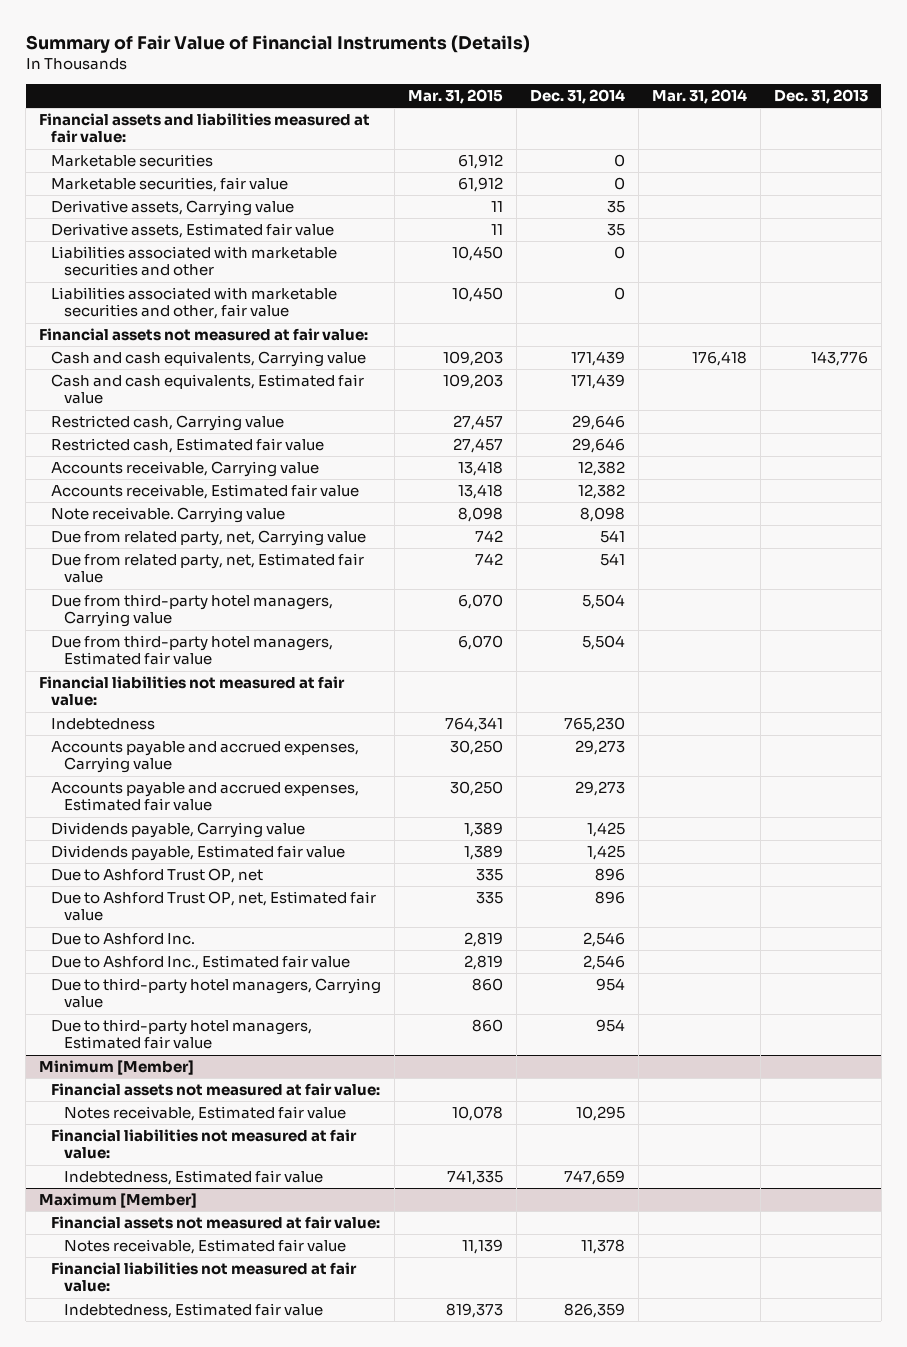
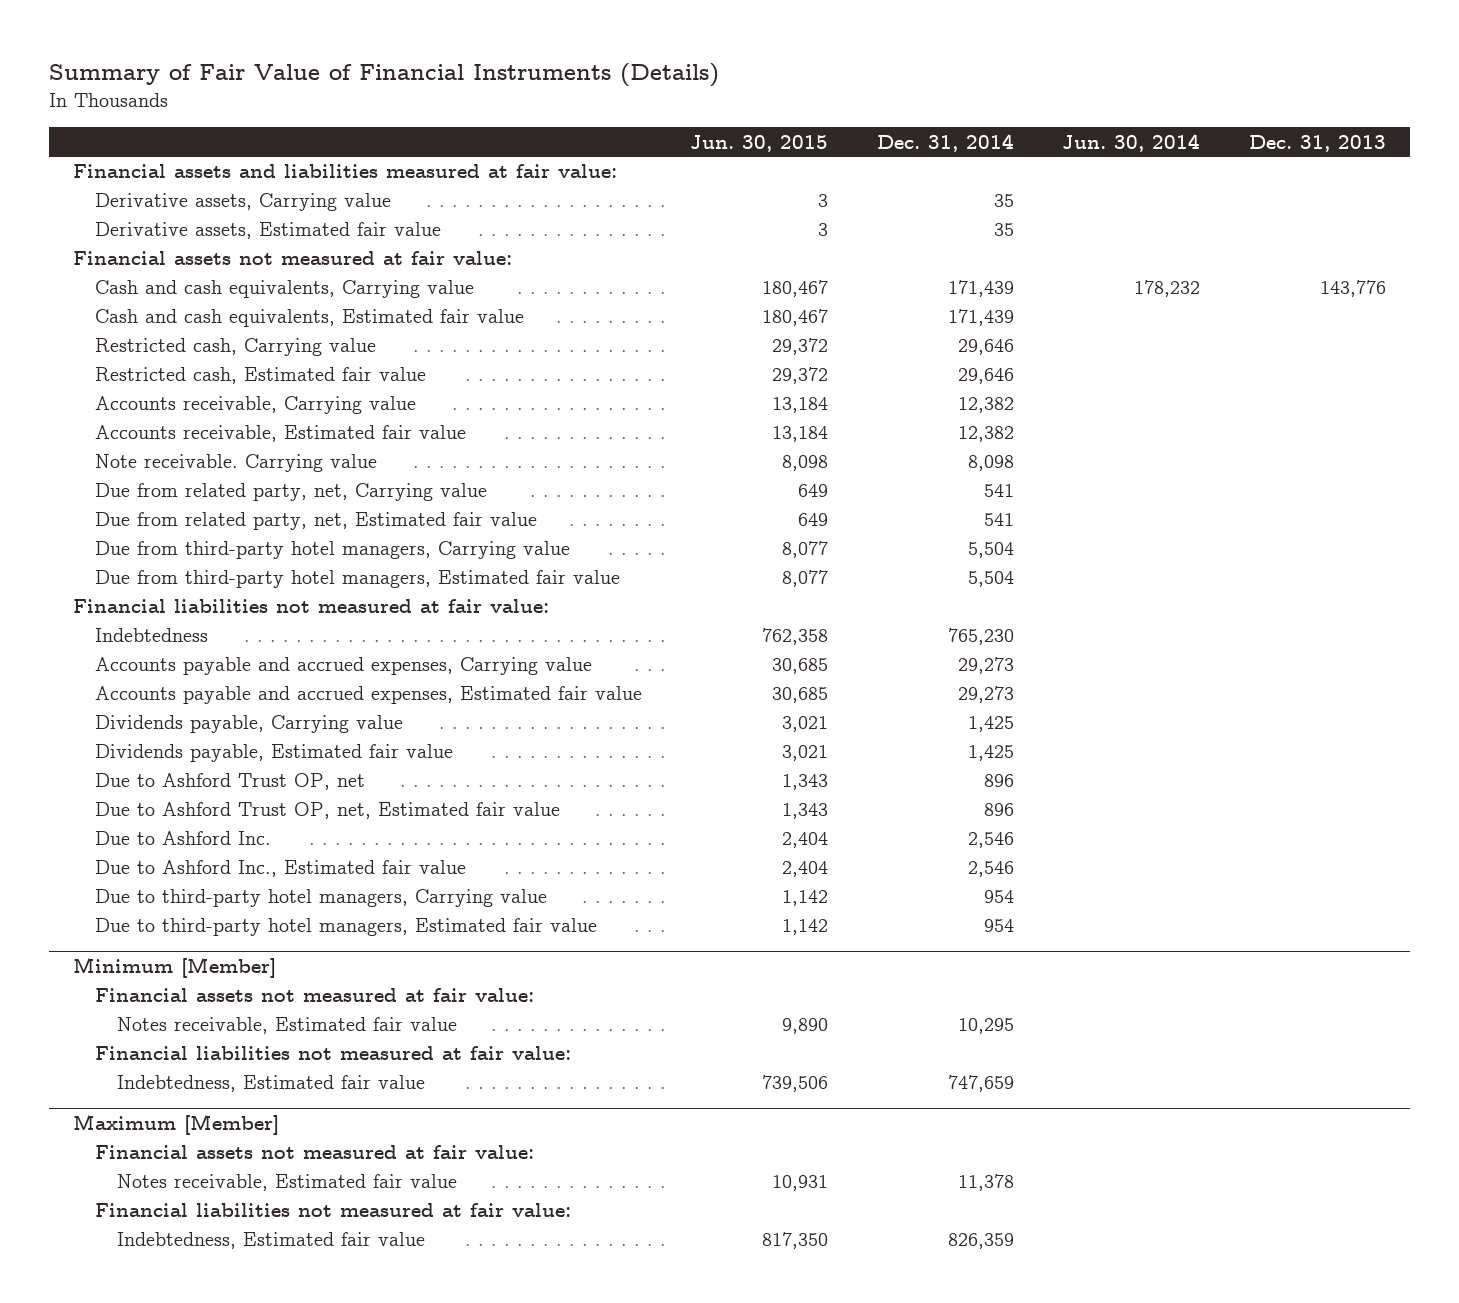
[408,89,504,105] Mar. 31, 2015 -> none
[651,89,747,105] Mar. 31, 2014 -> none
none -> [690,134,829,152] Jun. 30, 2015
none -> [1062,133,1201,152] Jun. 30, 2014
[51,154,214,168] Marketable securities -> none
[51,177,289,193] Marketable securities, fair value -> none
[51,246,338,277] Liabilities associated with marketable securities and other -> none
[51,287,338,320] Liabilities associated with marketable securities and other, fair value -> none

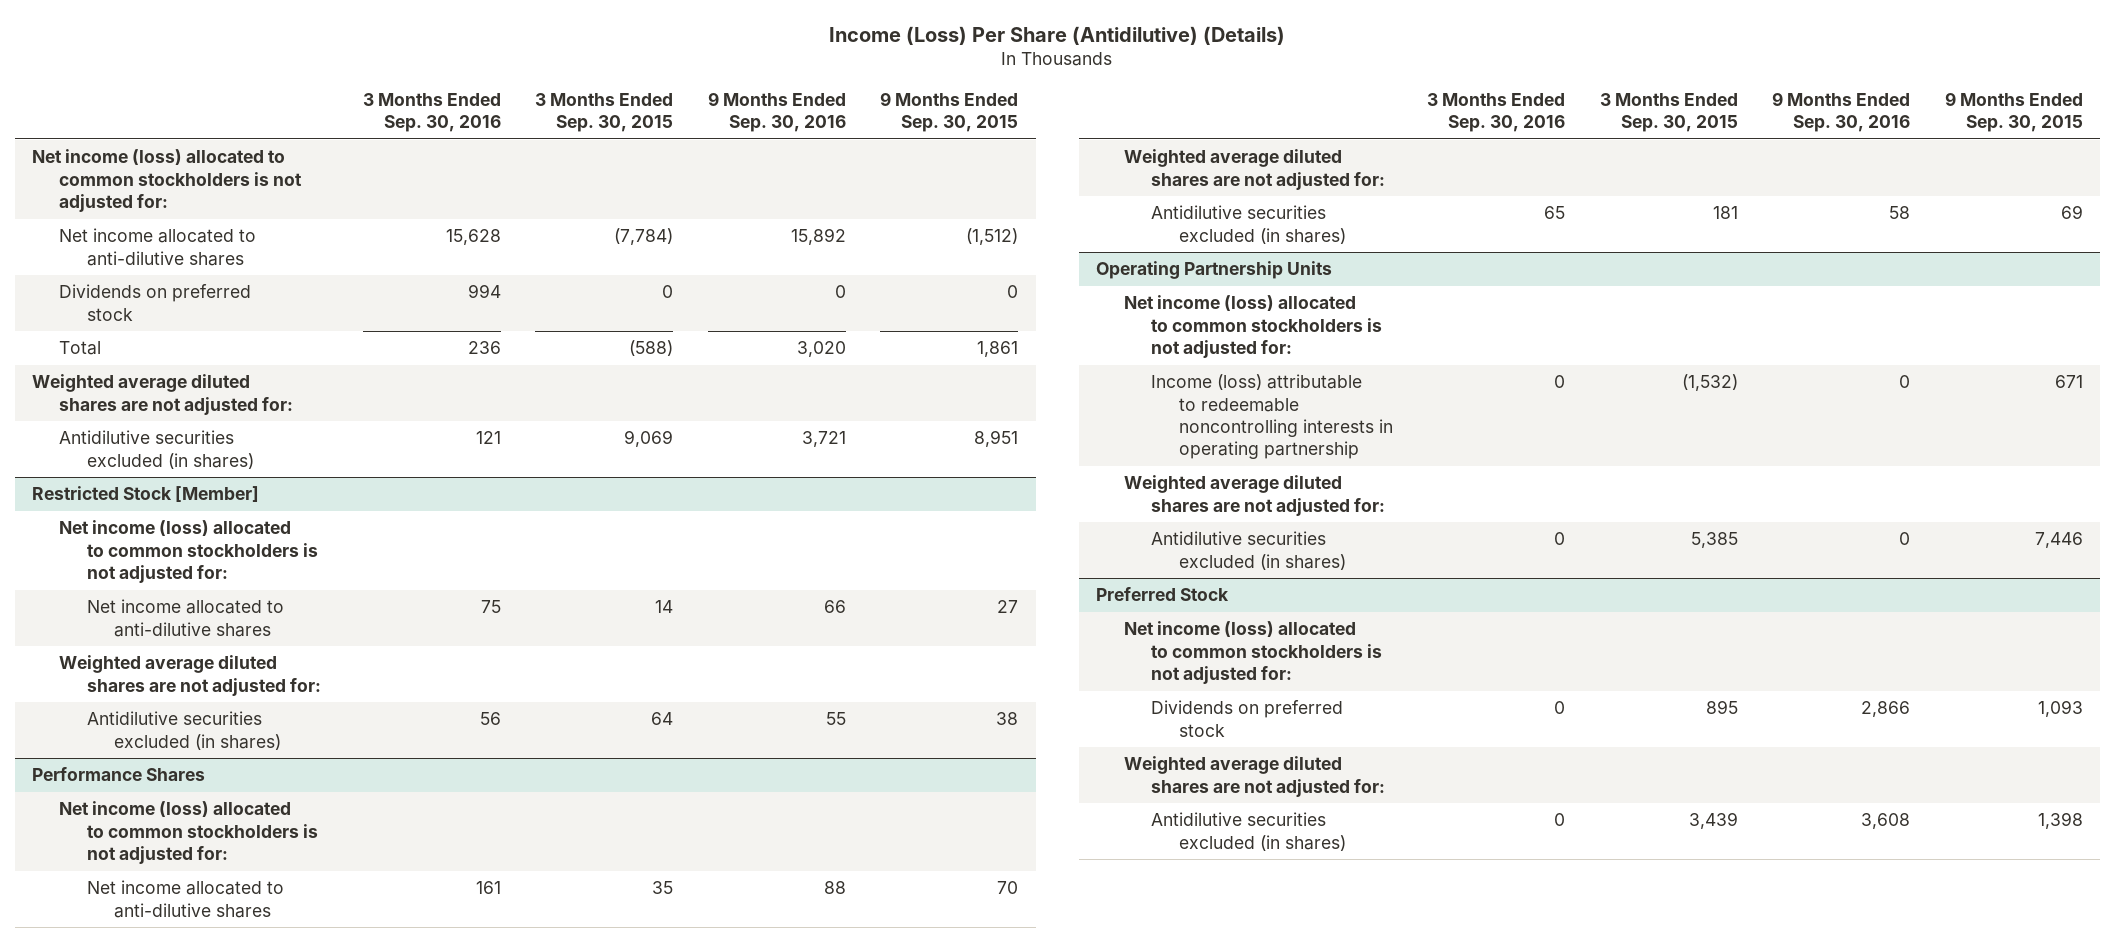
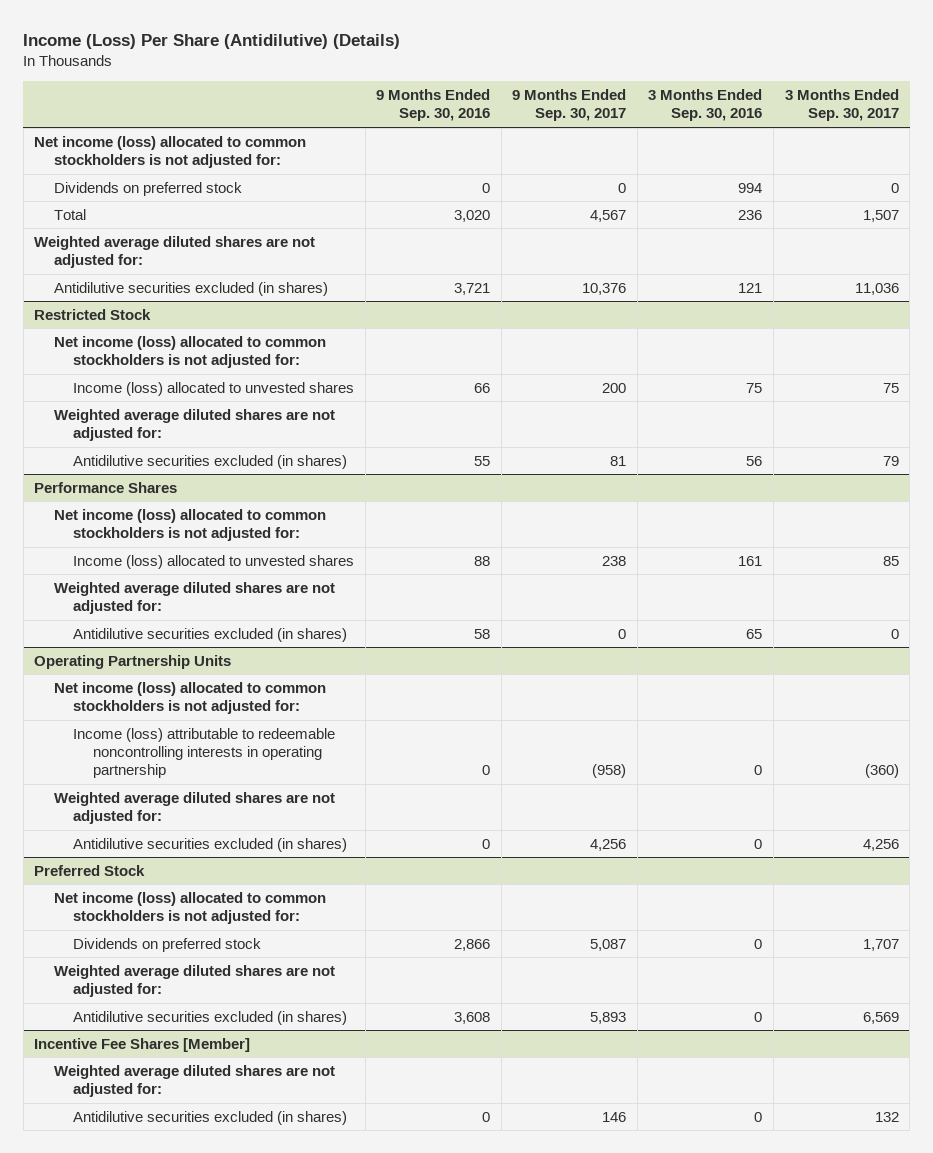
[535,92,674,133] 3 Months Ended Sep. 30, 2015 -> none
[880,91,1019,133] 9 Months Ended Sep. 30, 2015 -> none
none -> [512,89,627,122] 9 Months Ended Sep. 30, 2017
none -> [784,89,899,122] 3 Months Ended Sep. 30, 2017
[59,228,257,266] Net income allocated to anti-dilutive shares -> none
[31,486,259,503] Restricted Stock [Member] -> [34,308,152,320] Restricted Stock
[86,599,284,637] Net income allocated to anti-dilutive shares -> [73,381,355,396] Income (loss) allocated to unvested shares
[86,880,284,918] Net income allocated to anti-dilutive shares -> [73,554,355,569] Income (loss) allocated to unvested shares
none -> [34,1037,251,1052] Incentive Fee Shares [Member]
none -> [53,1064,335,1098] Weighted average diluted shares are not adjusted for:
none -> [73,1110,348,1125] Antidilutive securities excluded (in shares)

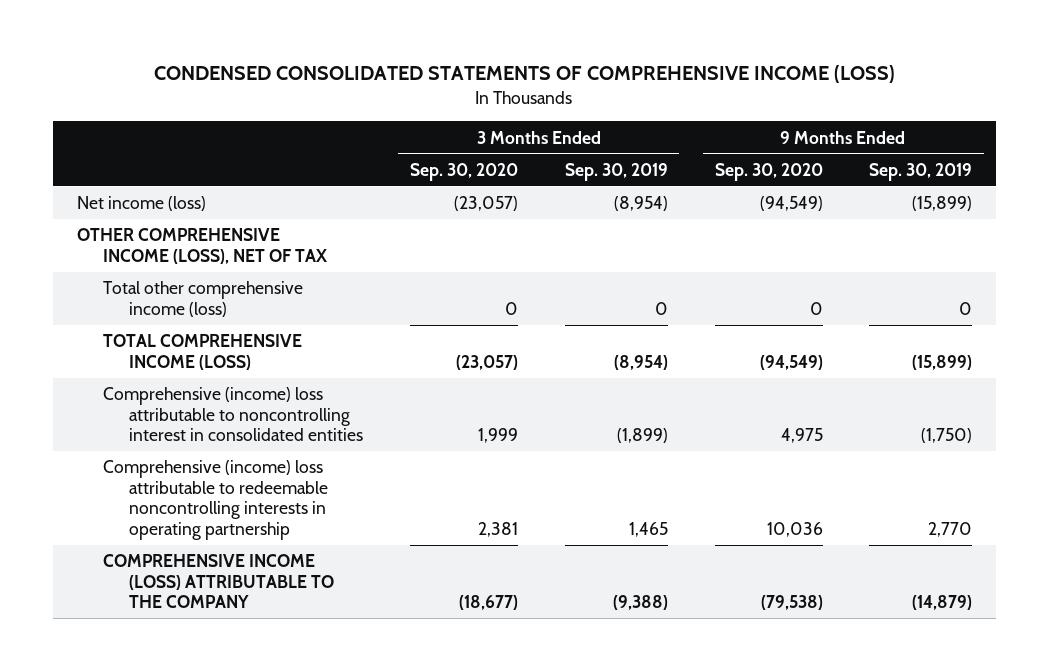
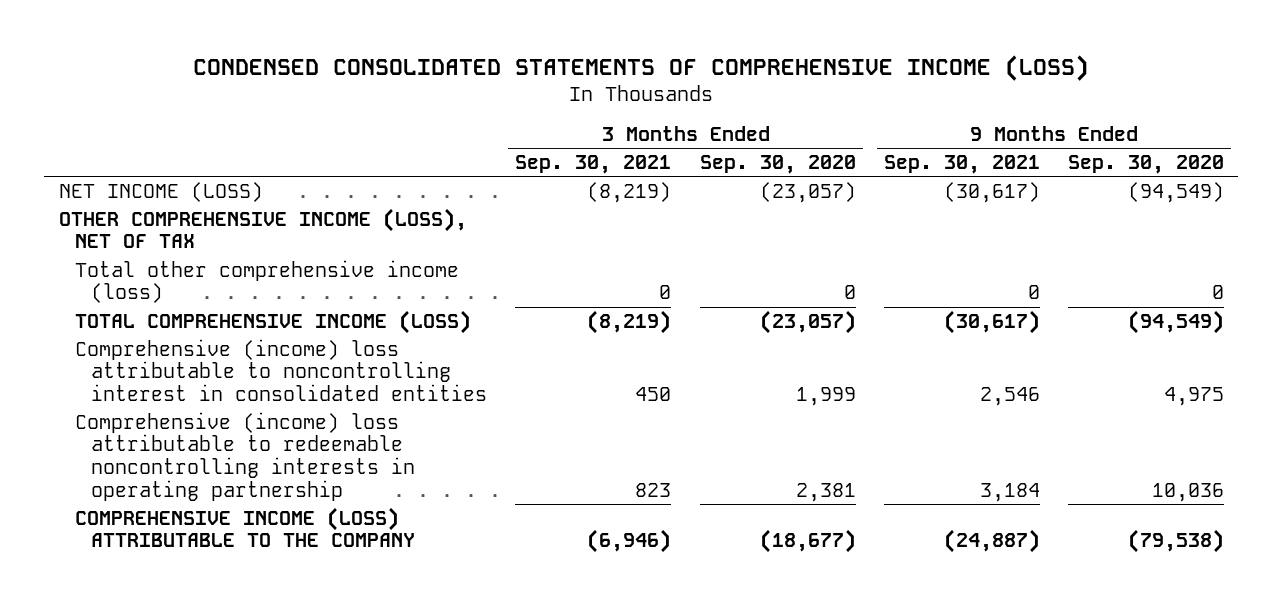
[564,162,668,181] Sep. 30, 2019 -> none
[869,162,973,181] Sep. 30, 2019 -> none
none -> [515,155,672,175] Sep. 30, 2021
none -> [883,155,1040,175] Sep. 30, 2021
[76,196,206,212] Net income (loss) -> [58,181,263,202] NET INCOME (LOSS)

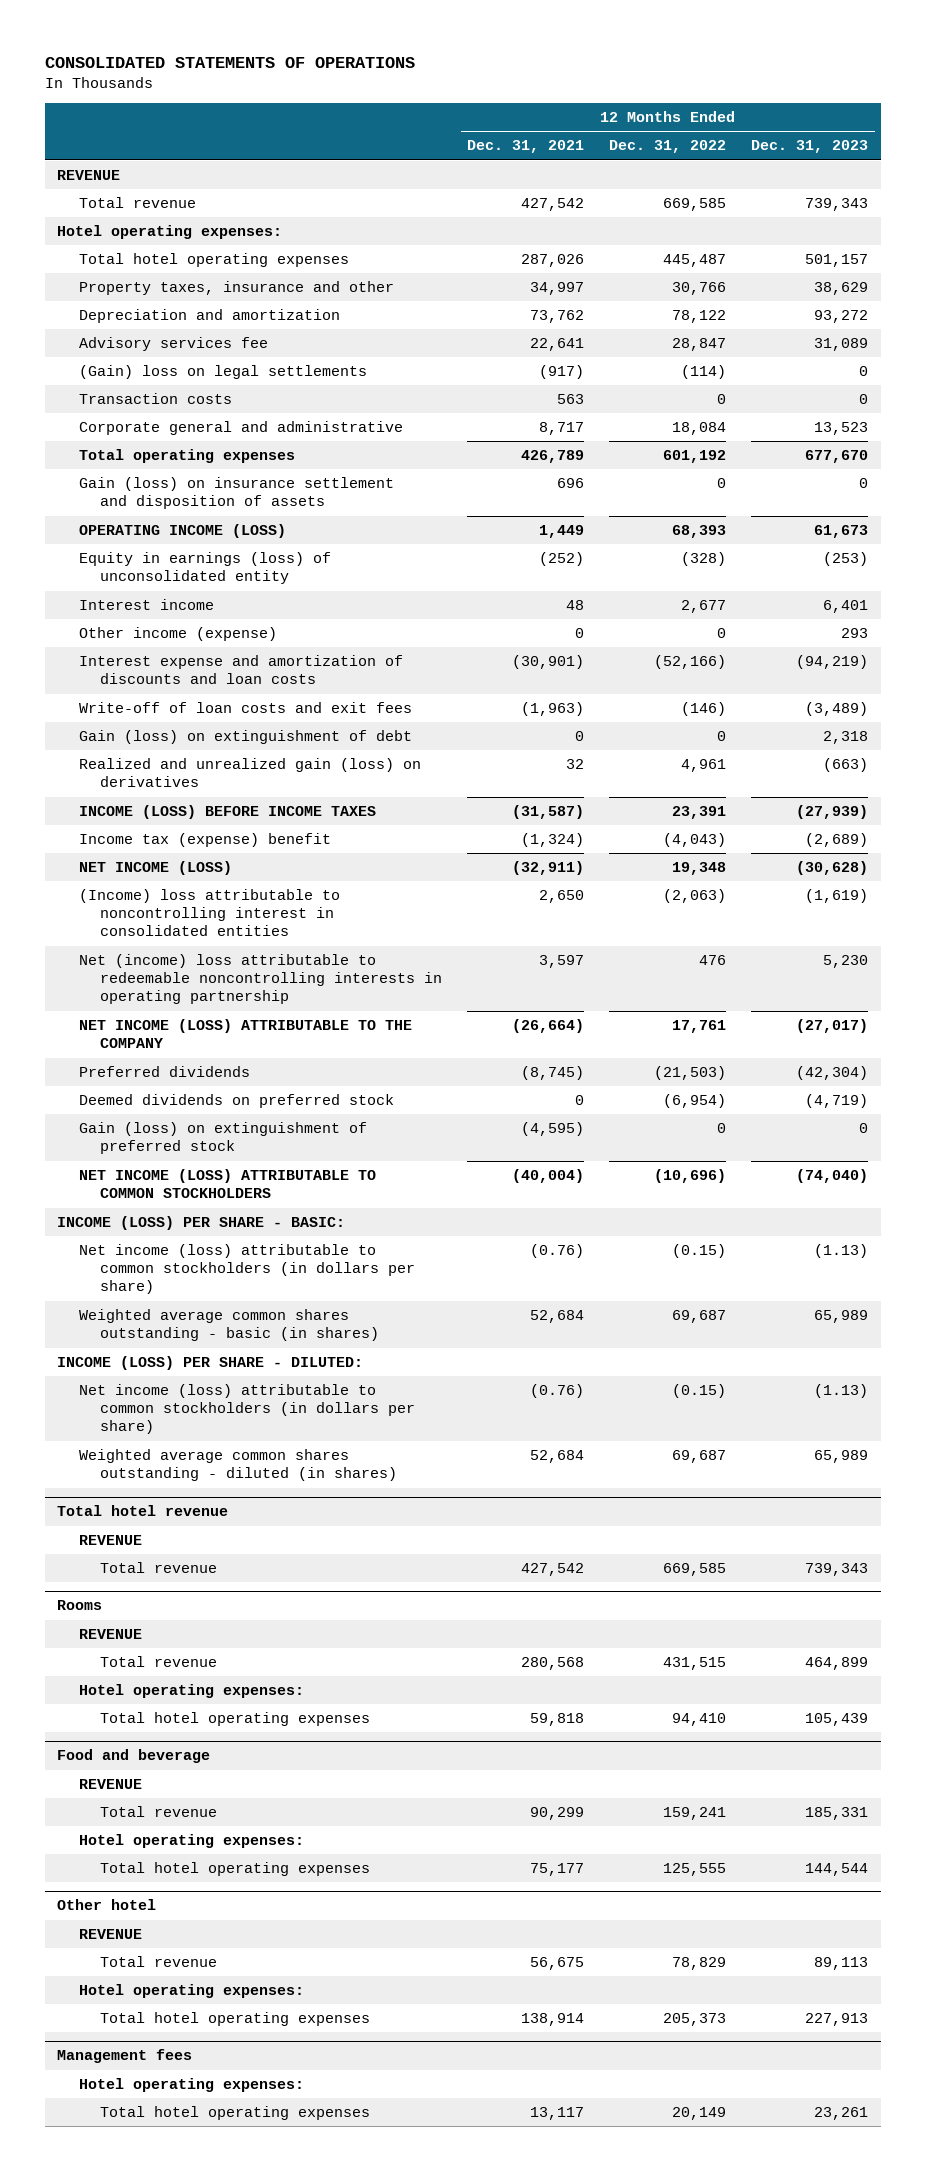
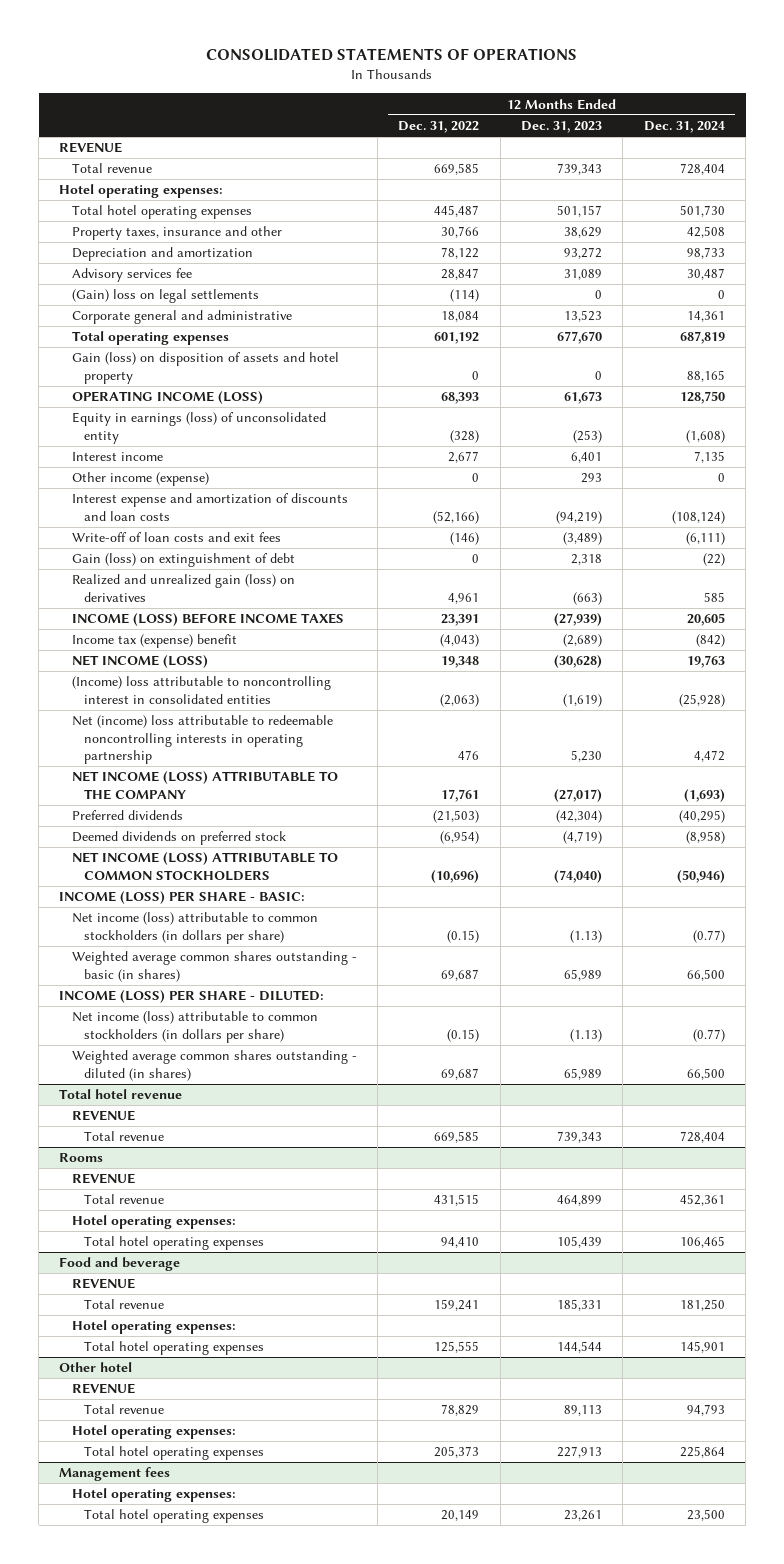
[466,140,584,154] Dec. 31, 2021 -> none
none -> [643,120,725,133] Dec. 31, 2024
[78,393,232,405] Transaction costs -> none
[78,477,394,510] Gain (loss) on insurance settlement and disposition of assets -> [71,352,339,384] Gain (loss) on disposition of assets and hotel property
[78,1122,367,1155] Gain (loss) on extinguishment of preferred stock -> none

